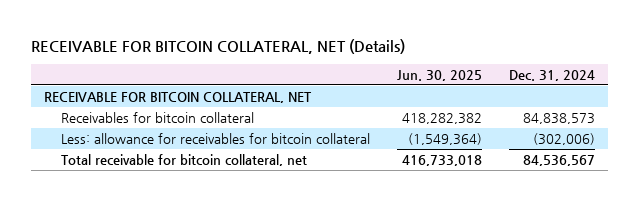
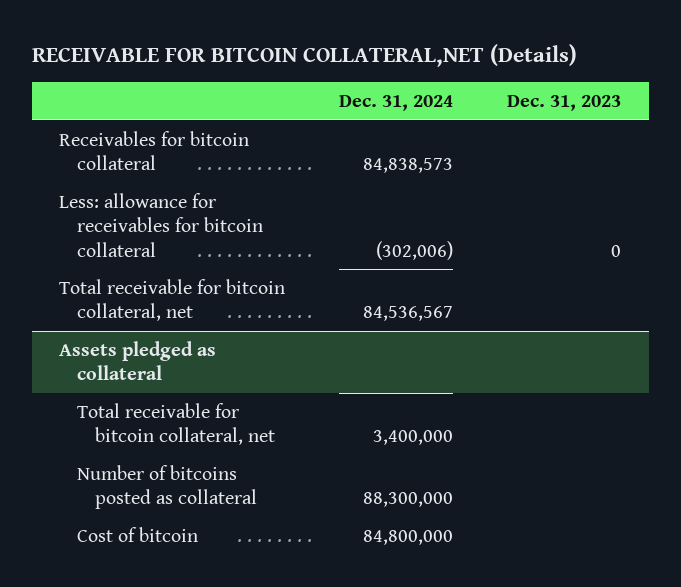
[30,38,405,54] RECEIVABLE FOR BITCOIN COLLATERAL, NET (Details) -> [32,44,578,68] RECEIVABLE FOR BITCOIN COLLATERAL,NET (Details)
[397,69,483,81] Jun. 30, 2025 -> none
none -> [507,94,622,111] Dec. 31, 2023
[43,91,312,103] RECEIVABLE FOR BITCOIN COLLATERAL, NET -> none
none -> [59,340,217,381] Assets pledged as collateral
none -> [77,402,276,446] Total receivable for bitcoin collateral, net
none -> [77,464,258,510] Number of bitcoins posted as collateral
none -> [77,526,199,542] Cost of bitcoin

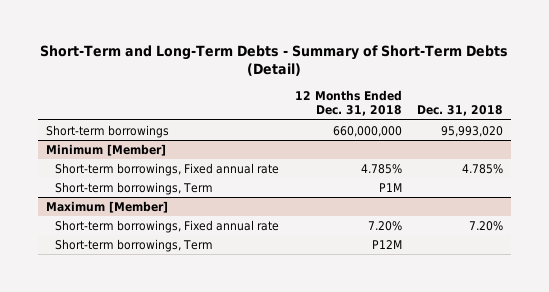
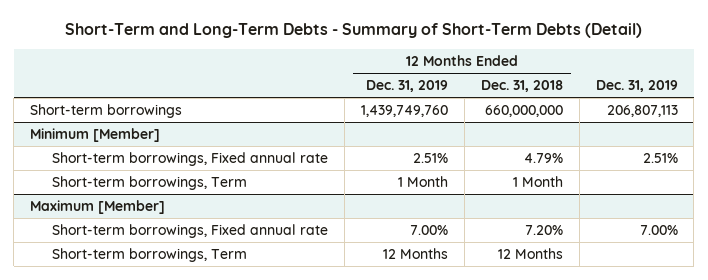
[416,105,503,117] Dec. 31, 2018 -> none
none -> [366,79,449,92] Dec. 31, 2019
none -> [595,79,678,92] Dec. 31, 2019
[360,163,402,174] 4.785% -> [523,152,563,163] 4.79%
[378,182,402,192] P1M -> [512,175,563,187] 1 Month
[371,239,402,249] P12M -> [497,247,563,259] 12 Months

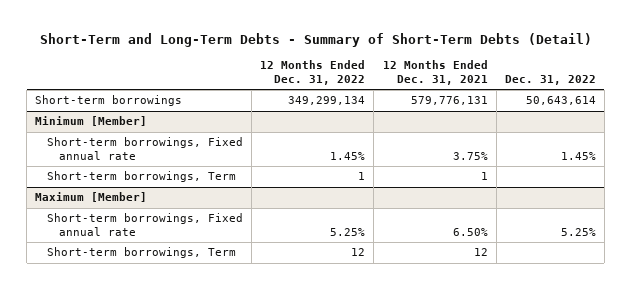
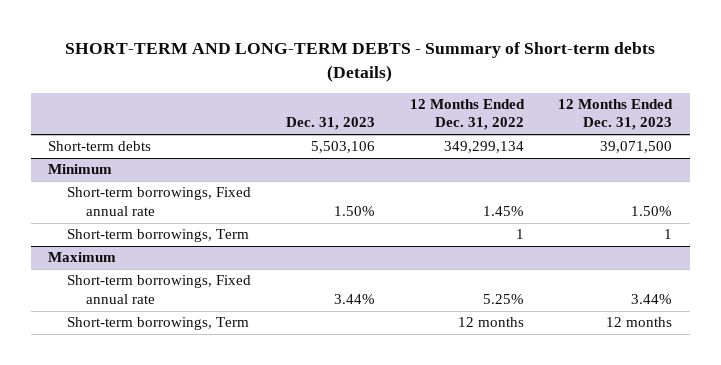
[39,32,592,47] Short-Term and Long-Term Debts - Summary of Short-Term Debts (Detail) -> [65,42,656,82] SHORT-TERM AND LONG-TERM DEBTS - Summary of Short-term debts (Details)
[382,60,488,85] 12 Months Ended Dec. 31, 2021 -> none
[504,74,596,85] Dec. 31, 2022 -> none
none -> [286,117,376,131] Dec. 31, 2023
none -> [558,98,674,131] 12 Months Ended Dec. 31, 2023
[35,95,183,107] Short-term borrowings -> [48,141,152,152] Short-term debts
[35,116,148,127] Minimum [Member] -> [48,164,113,175] Minimum
[35,192,148,203] Maximum [Member] -> [48,252,117,263] Maximum
[351,248,366,257] 12 -> [457,317,524,328] 12 months

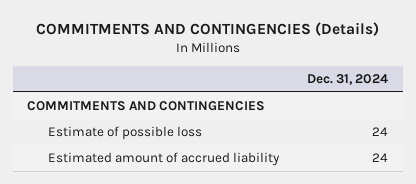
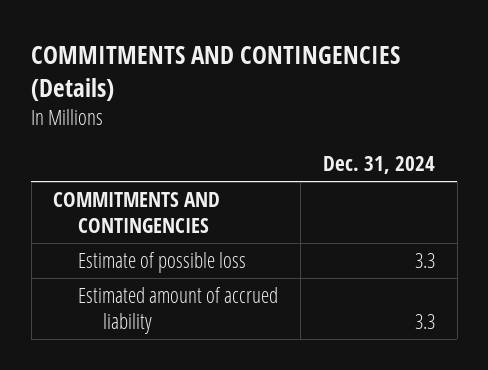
[372,127,389,137] 24 -> [414,252,435,268] 3.3
[372,153,389,163] 24 -> [414,313,435,329] 3.3

